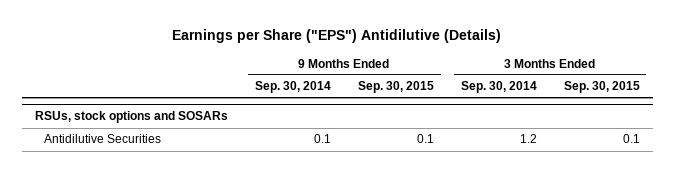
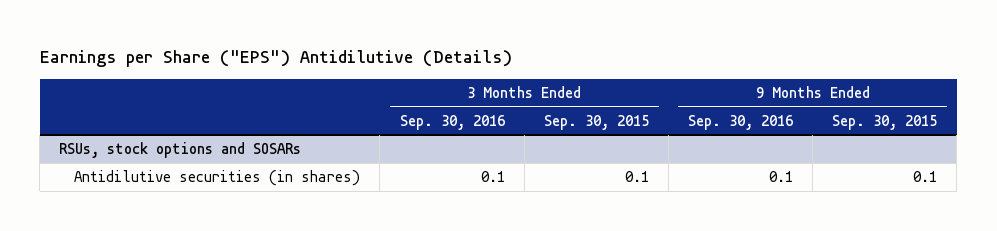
[254,81,331,94] Sep. 30, 2014 -> none
[460,81,537,94] Sep. 30, 2014 -> none
none -> [399,114,505,130] Sep. 30, 2016
none -> [688,114,794,130] Sep. 30, 2016
[44,134,162,144] Antidilutive Securities -> [74,170,361,187] Antidilutive securities (in shares)

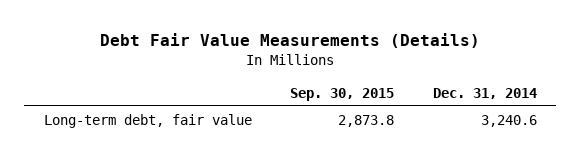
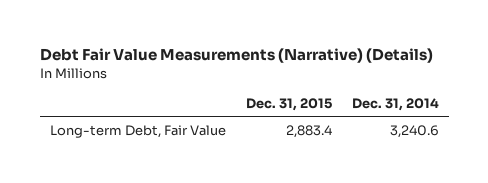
[100,33,481,49] Debt Fair Value Measurements (Details) -> [39,47,433,63] Debt Fair Value Measurements (Narrative) (Details)
[290,87,395,101] Sep. 30, 2015 -> none
none -> [245,98,332,112] Dec. 31, 2015
[43,114,252,129] Long-term debt, fair value -> [49,124,226,138] Long-term Debt, Fair Value

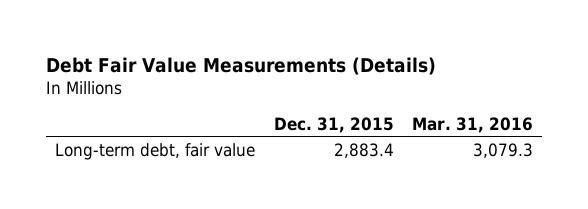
[39,47,433,63] Debt Fair Value Measurements (Narrative) (Details) -> [46,56,437,75] Debt Fair Value Measurements (Details)
[351,98,439,112] Dec. 31, 2014 -> none
none -> [411,116,533,133] Mar. 31, 2016
[49,124,226,138] Long-term Debt, Fair Value -> [55,142,256,160] Long-term debt, fair value

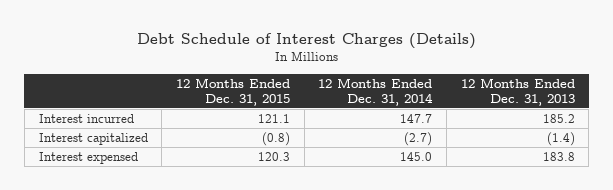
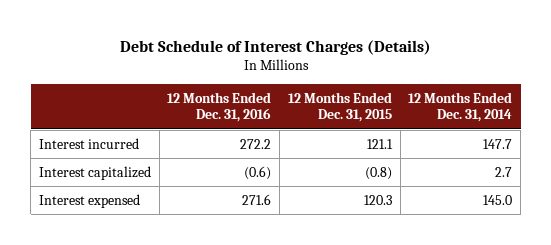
[460,77,575,106] 12 Months Ended Dec. 31, 2013 -> none
none -> [167,91,272,123] 12 Months Ended Dec. 31, 2016
[404,131,433,146] (2.7) -> [495,166,513,177] 2.7

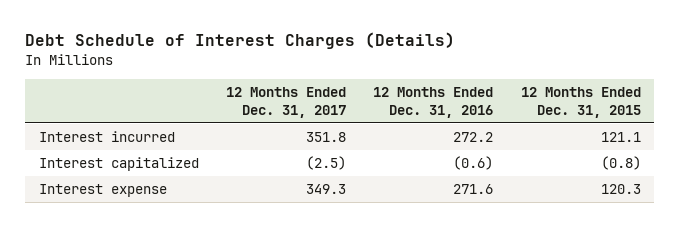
[408,91,513,123] 12 Months Ended Dec. 31, 2014 -> none
none -> [225,86,346,118] 12 Months Ended Dec. 31, 2017
[38,193,140,208] Interest expensed -> [38,184,167,198] Interest expense

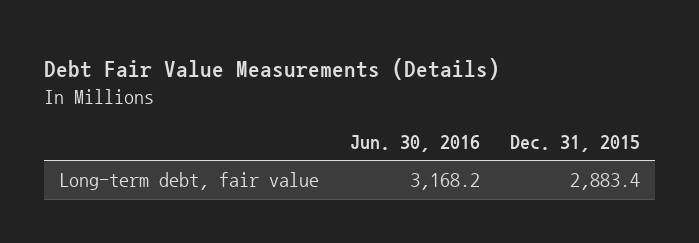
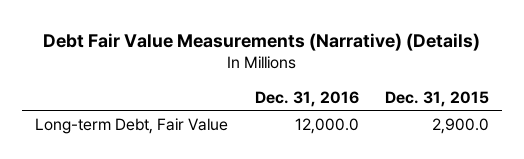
[44,57,501,80] Debt Fair Value Measurements (Details) -> [43,32,481,51] Debt Fair Value Measurements (Narrative) (Details)
[349,134,480,152] Jun. 30, 2016 -> none
none -> [254,90,359,107] Dec. 31, 2016
[59,172,320,191] Long-term debt, fair value -> [35,117,229,134] Long-term Debt, Fair Value
[569,173,640,191] 2,883.4 -> [431,117,489,134] 2,900.0

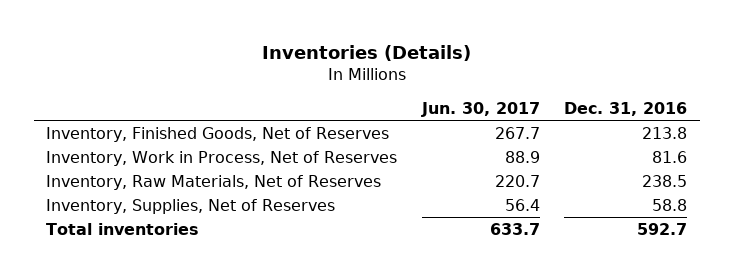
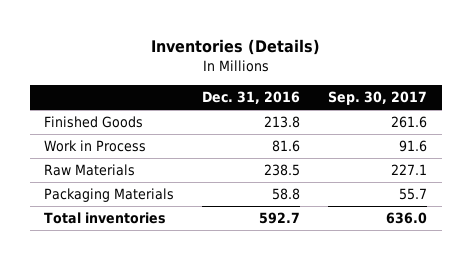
[420,101,540,117] Jun. 30, 2017 -> none
none -> [328,91,428,106] Sep. 30, 2017
[46,126,390,142] Inventory, Finished Goods, Net of Reserves -> [44,116,144,129] Finished Goods
[46,150,398,166] Inventory, Work in Process, Net of Reserves -> [44,140,147,153] Work in Process
[46,174,382,190] Inventory, Raw Materials, Net of Reserves -> [44,164,136,177] Raw Materials
[46,198,336,214] Inventory, Supplies, Net of Reserves -> [44,188,175,203] Packaging Materials

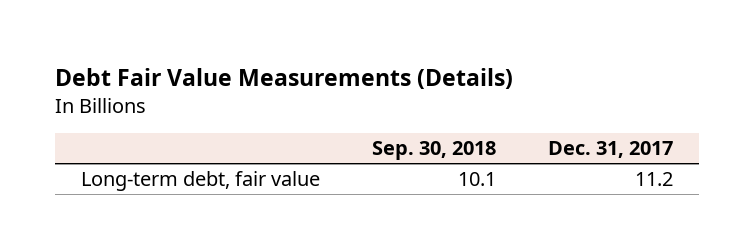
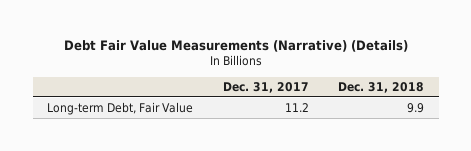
[55,68,514,90] Debt Fair Value Measurements (Details) -> [63,40,408,53] Debt Fair Value Measurements (Narrative) (Details)
[372,140,497,160] Sep. 30, 2018 -> none
none -> [338,81,425,93] Dec. 31, 2018
[81,171,321,192] Long-term debt, fair value -> [47,102,194,116] Long-term Debt, Fair Value

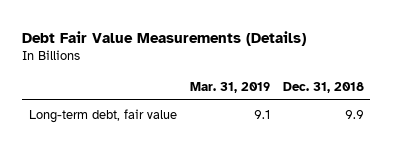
[63,40,408,53] Debt Fair Value Measurements (Narrative) (Details) -> [22,30,307,46] Debt Fair Value Measurements (Details)
[222,81,309,93] Dec. 31, 2017 -> none
none -> [189,81,270,93] Mar. 31, 2019
[47,102,194,116] Long-term Debt, Fair Value -> [28,108,177,123] Long-term debt, fair value

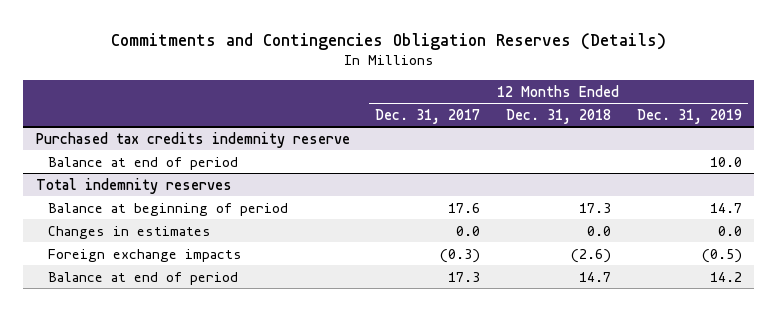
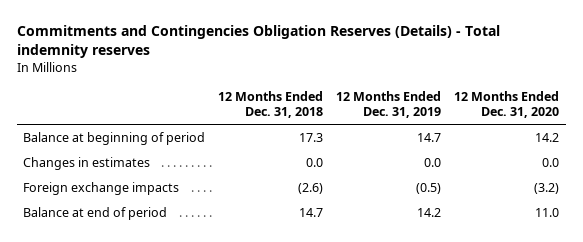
[110,32,666,50] Commitments and Contingencies Obligation Reserves (Details) -> [16,25,500,59] Commitments and Contingencies Obligation Reserves (Details) - Total indemnity reserves
[375,108,481,124] Dec. 31, 2017 -> none
none -> [454,91,560,119] 12 Months Ended Dec. 31, 2020
[35,131,350,148] Purchased tax credits indemnity reserve -> none
[48,156,239,170] Balance at end of period -> none
[35,177,232,194] Total indemnity reserves -> none

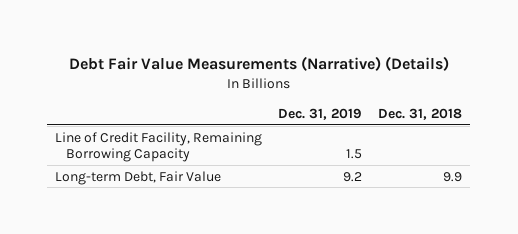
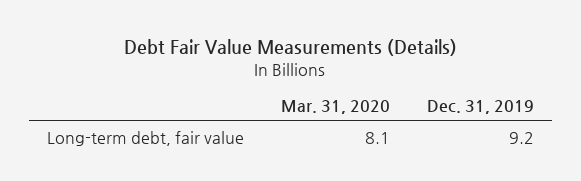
[68,56,449,72] Debt Fair Value Measurements (Narrative) (Details) -> [124,39,458,57] Debt Fair Value Measurements (Details)
[378,107,463,120] Dec. 31, 2018 -> none
none -> [280,100,390,115] Mar. 31, 2020
[55,131,263,163] Line of Credit Facility, Remaining Borrowing Capacity -> none
[55,170,222,185] Long-term Debt, Fair Value -> [47,130,245,146] Long-term debt, fair value

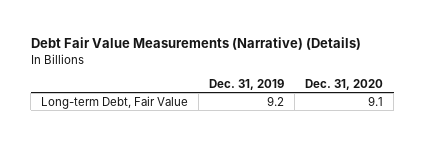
[124,39,458,57] Debt Fair Value Measurements (Details) -> [30,37,361,51] Debt Fair Value Measurements (Narrative) (Details)
[280,100,390,115] Mar. 31, 2020 -> none
none -> [305,78,384,90] Dec. 31, 2020
[47,130,245,146] Long-term debt, fair value -> [41,95,189,109] Long-term Debt, Fair Value

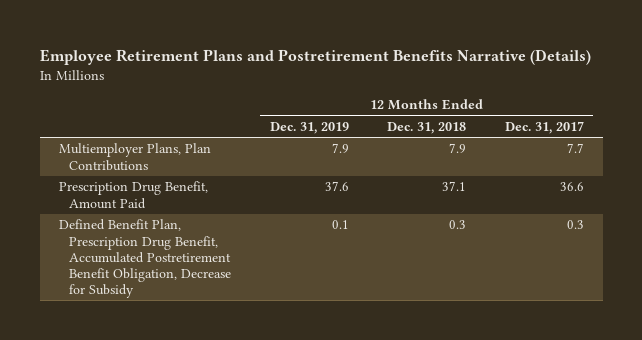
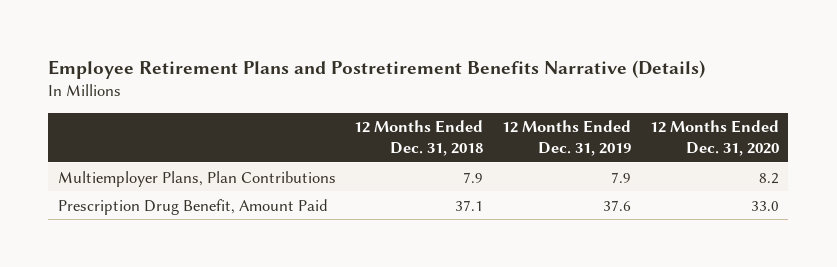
[504,120,584,134] Dec. 31, 2017 -> none
none -> [649,120,779,156] 12 Months Ended Dec. 31, 2020
[58,219,232,299] Defined Benefit Plan, Prescription Drug Benefit, Accumulated Postretirement Benefit Obligation, Decrease for Subsidy -> none

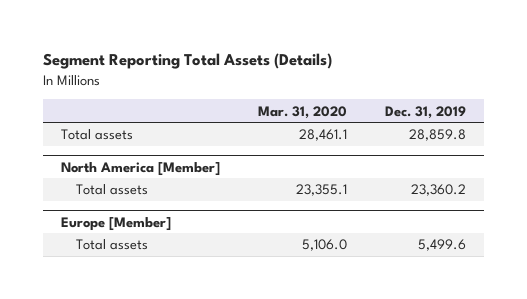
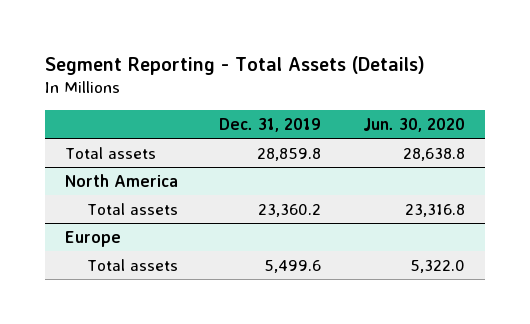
[42,53,332,70] Segment Reporting Total Assets (Details) -> [44,55,425,75] Segment Reporting - Total Assets (Details)
[257,105,347,119] Mar. 31, 2020 -> none
none -> [362,118,465,133] Jun. 30, 2020
[61,161,221,176] North America [Member] -> [65,173,179,187] North America
[61,216,172,231] Europe [Member] -> [65,230,122,247] Europe

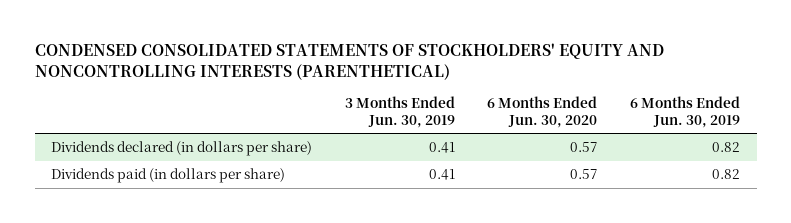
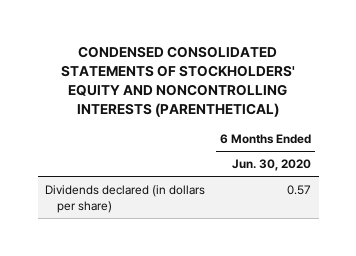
[344,96,455,128] 3 Months Ended Jun. 30, 2019 -> none
[630,96,741,128] 6 Months Ended Jun. 30, 2019 -> none
[50,168,285,184] Dividends paid (in dollars per share) -> none

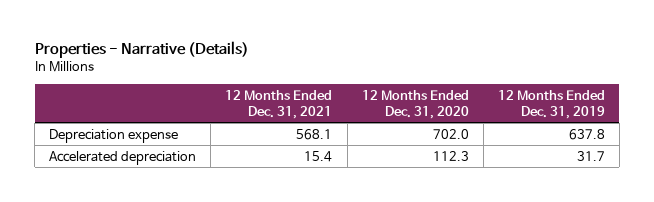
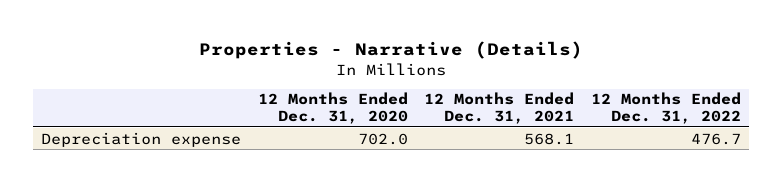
[497,89,605,119] 12 Months Ended Dec. 31, 2019 -> none
none -> [590,92,741,125] 12 Months Ended Dec. 31, 2022
[49,150,197,165] Accelerated depreciation -> none

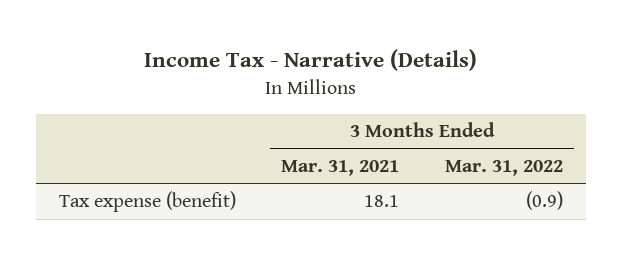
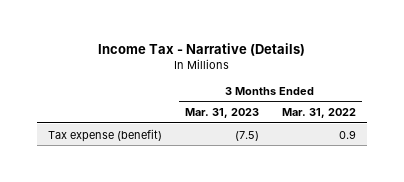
[281,159,400,176] Mar. 31, 2021 -> none
none -> [185,108,260,119] Mar. 31, 2023
[525,191,563,211] (0.9) -> [338,129,356,139] 0.9

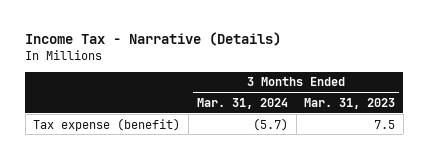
[281,108,356,119] Mar. 31, 2022 -> none
none -> [196,97,288,109] Mar. 31, 2024
[235,130,260,141] (7.5) -> [374,119,396,129] 7.5

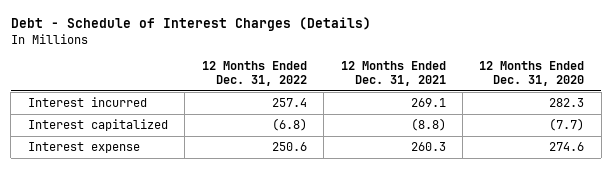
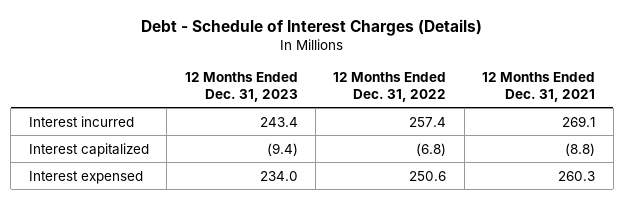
[479,61,585,86] 12 Months Ended Dec. 31, 2020 -> none
none -> [184,71,298,102] 12 Months Ended Dec. 31, 2023
[27,142,140,154] Interest expense -> [28,170,143,184] Interest expensed

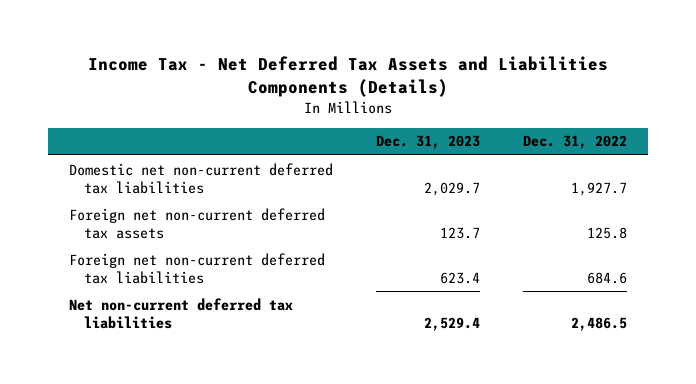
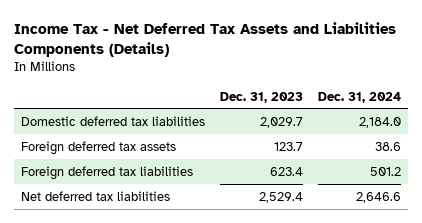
[522,135,627,150] Dec. 31, 2022 -> none
none -> [317,91,401,103] Dec. 31, 2024
[69,162,334,195] Domestic net non-current deferred tax liabilities -> [21,115,206,126] Domestic deferred tax liabilities
[69,207,326,240] Foreign net non-current deferred tax assets -> [21,140,177,155] Foreign deferred tax assets
[69,252,326,285] Foreign net non-current deferred tax liabilities -> [21,165,194,180] Foreign deferred tax liabilities
[69,297,294,330] Net non-current deferred tax liabilities -> [21,190,171,201] Net deferred tax liabilities

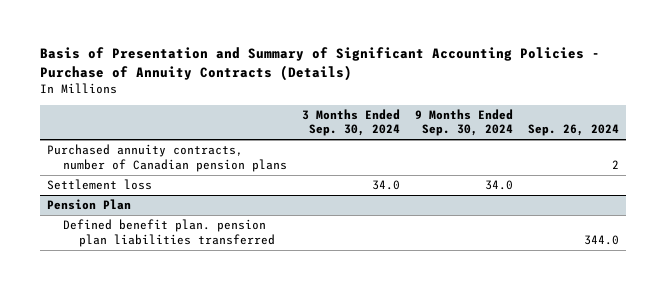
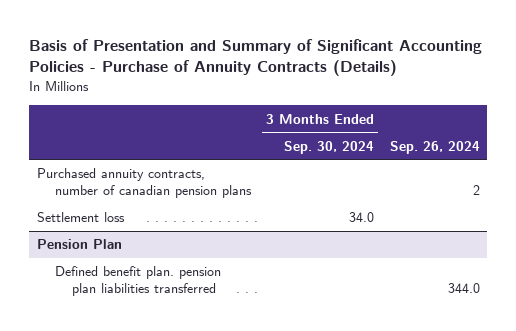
[415,108,514,137] 9 Months Ended Sep. 30, 2024 -> none
[47,144,288,172] Purchased annuity contracts, number of Canadian pension plans -> [36,168,252,199] Purchased annuity contracts, number of canadian pension plans

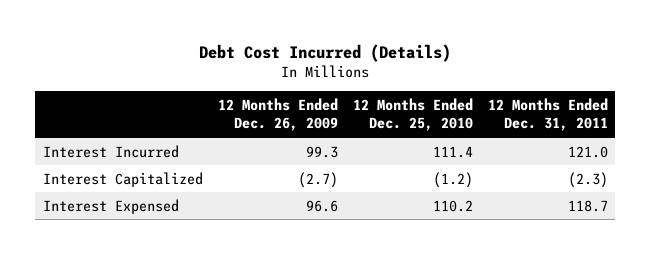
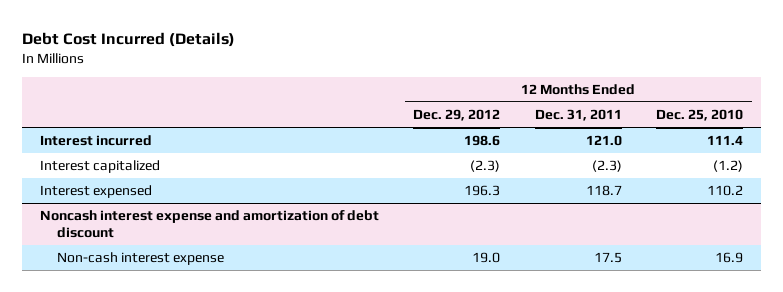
[217,98,338,132] 12 Months Ended Dec. 26, 2009 -> none
none -> [413,108,501,121] Dec. 29, 2012
[42,144,179,158] Interest Incurred -> [39,135,152,147] Interest incurred
[42,171,203,187] Interest Capitalized -> [39,160,160,174] Interest capitalized
[42,198,179,214] Interest Expensed -> [39,185,152,199] Interest expensed
none -> [39,210,379,239] Noncash interest expense and amortization of debt discount
none -> [56,252,224,266] Non-cash interest expense

